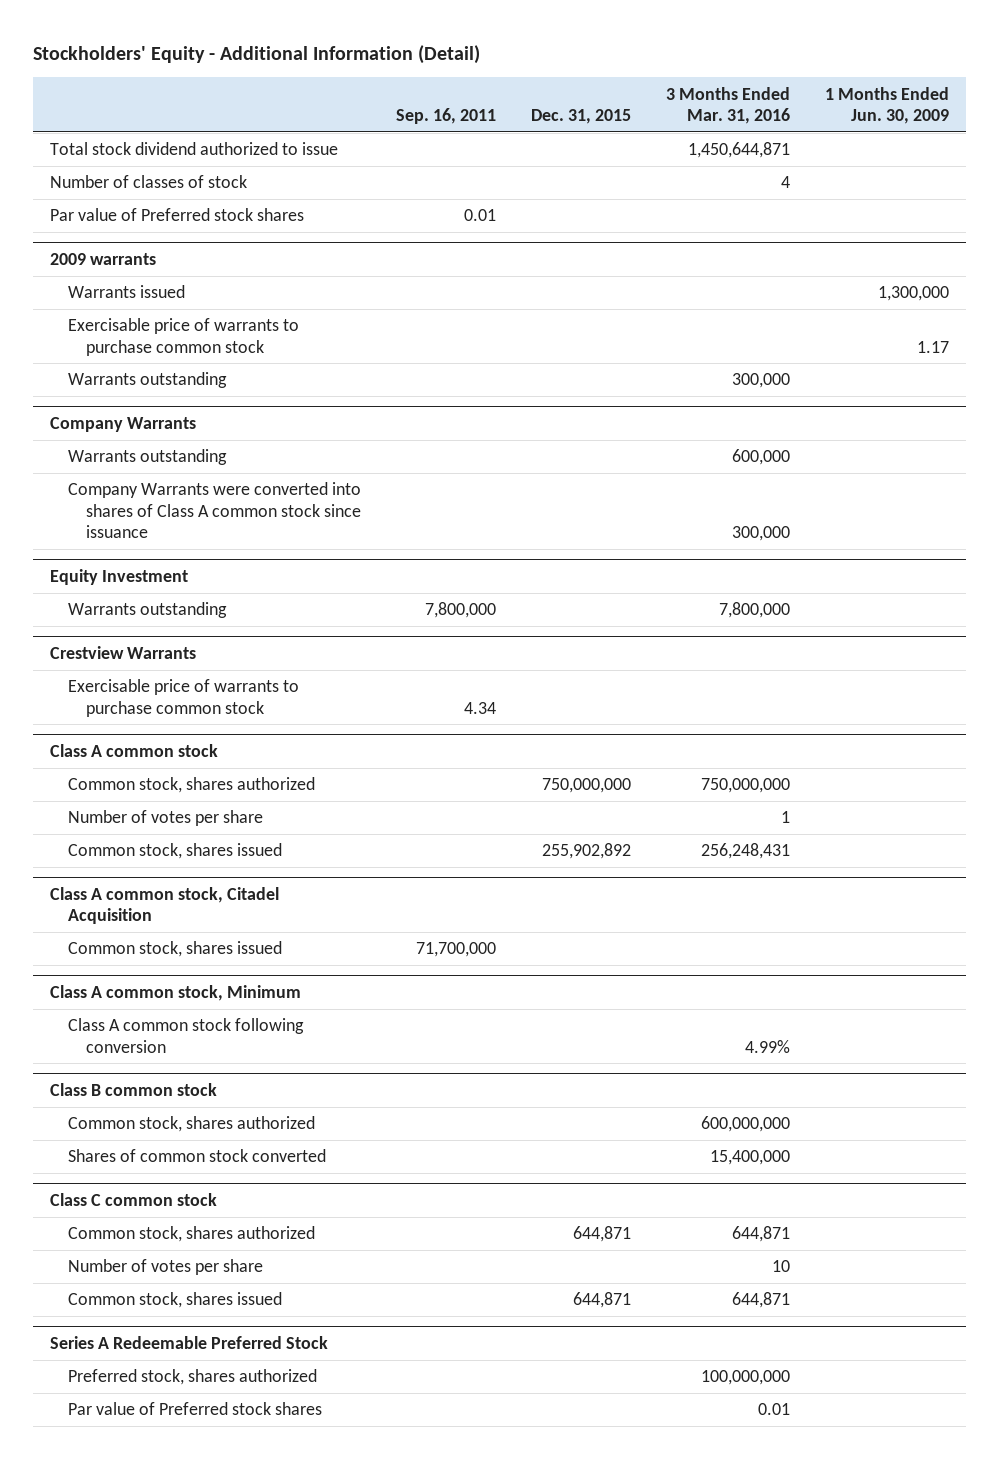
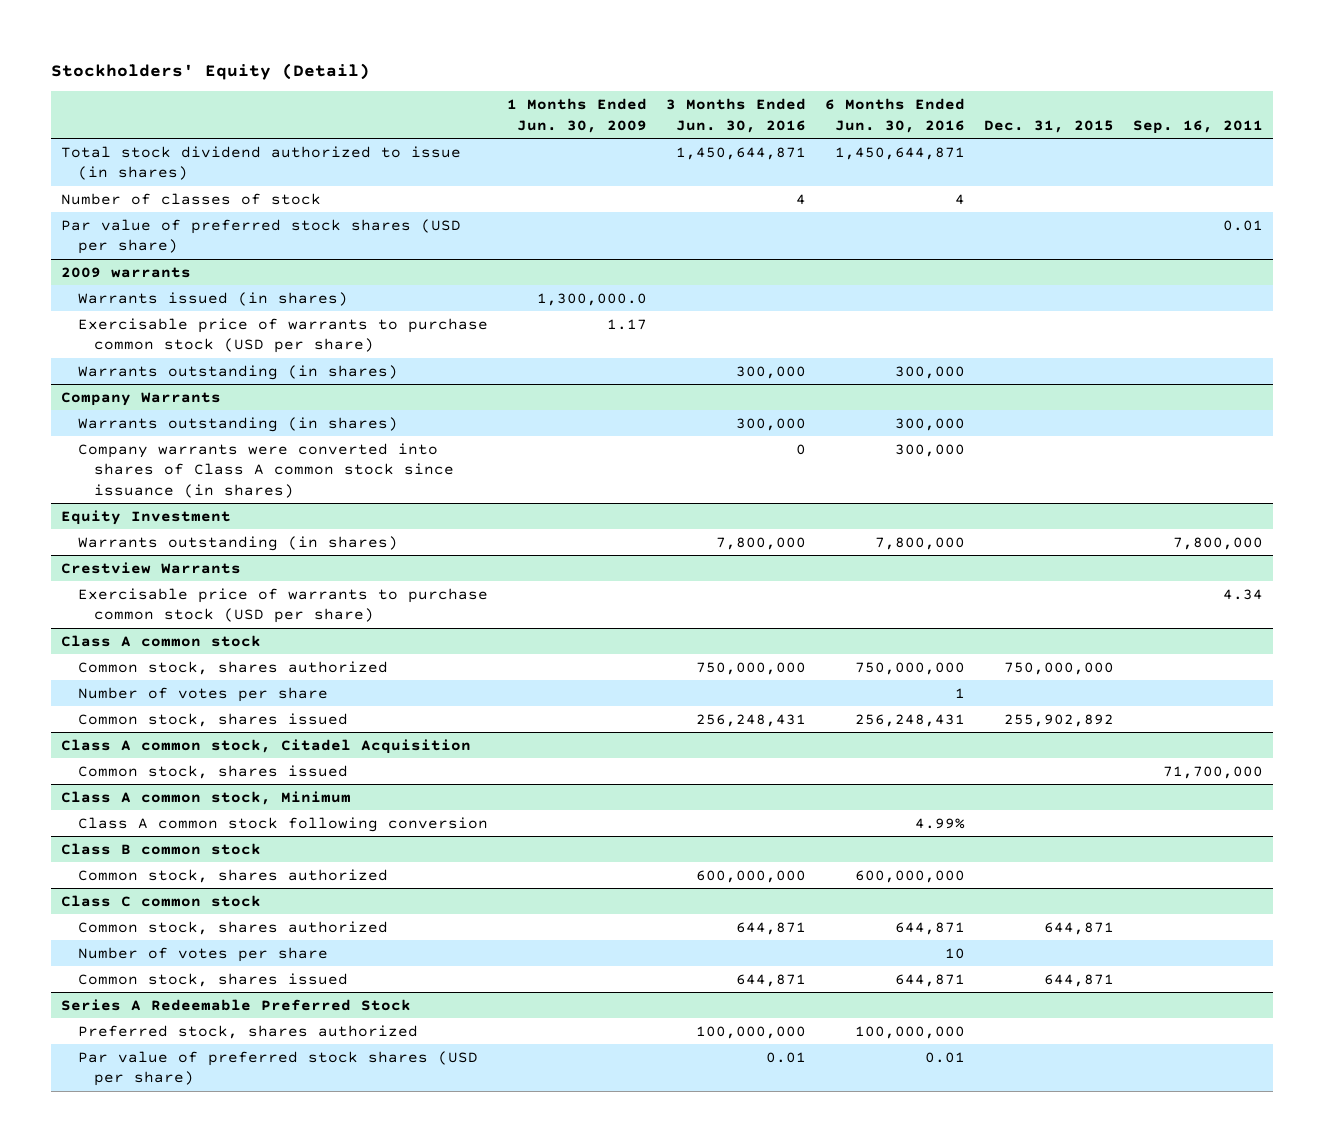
[32,44,480,64] Stockholders' Equity - Additional Information (Detail) -> [51,62,371,80] Stockholders' Equity (Detail)
[665,86,790,124] 3 Months Ended Mar. 31, 2016 -> none
none -> [665,98,806,133] 3 Months Ended Jun. 30, 2016
none -> [825,98,966,133] 6 Months Ended Jun. 30, 2016
[50,142,339,156] Total stock dividend authorized to issue -> [60,145,461,181] Total stock dividend authorized to issue (in shares)
[50,208,305,222] Par value of Preferred stock shares -> [60,218,461,255] Par value of preferred stock shares (USD per share)
[68,285,186,299] Warrants issued -> [77,291,348,306] Warrants issued (in shares)
[877,286,949,302] 1,300,000 -> [536,292,647,306] 1,300,000.0
[68,318,300,356] Exercisable price of warrants to purchase common stock -> [77,317,488,354] Exercisable price of warrants to purchase common stock (USD per share)
[68,372,228,389] Warrants outstanding -> [77,364,398,380] Warrants outstanding (in shares)
[68,449,228,466] Warrants outstanding -> [77,416,398,432] Warrants outstanding (in shares)
[68,482,362,538] Company Warrants were converted into shares of Class A common stock since issuance -> [77,442,455,498] Company warrants were converted into shares of Class A common stock since issuance (in shares)
[68,602,228,619] Warrants outstanding -> [77,535,398,551] Warrants outstanding (in shares)
[68,679,300,717] Exercisable price of warrants to purchase common stock -> [77,587,488,624] Exercisable price of warrants to purchase common stock (USD per share)
[68,1149,327,1163] Shares of common stock converted -> none
[68,1402,323,1416] Par value of Preferred stock shares -> [77,1050,478,1087] Par value of preferred stock shares (USD per share)

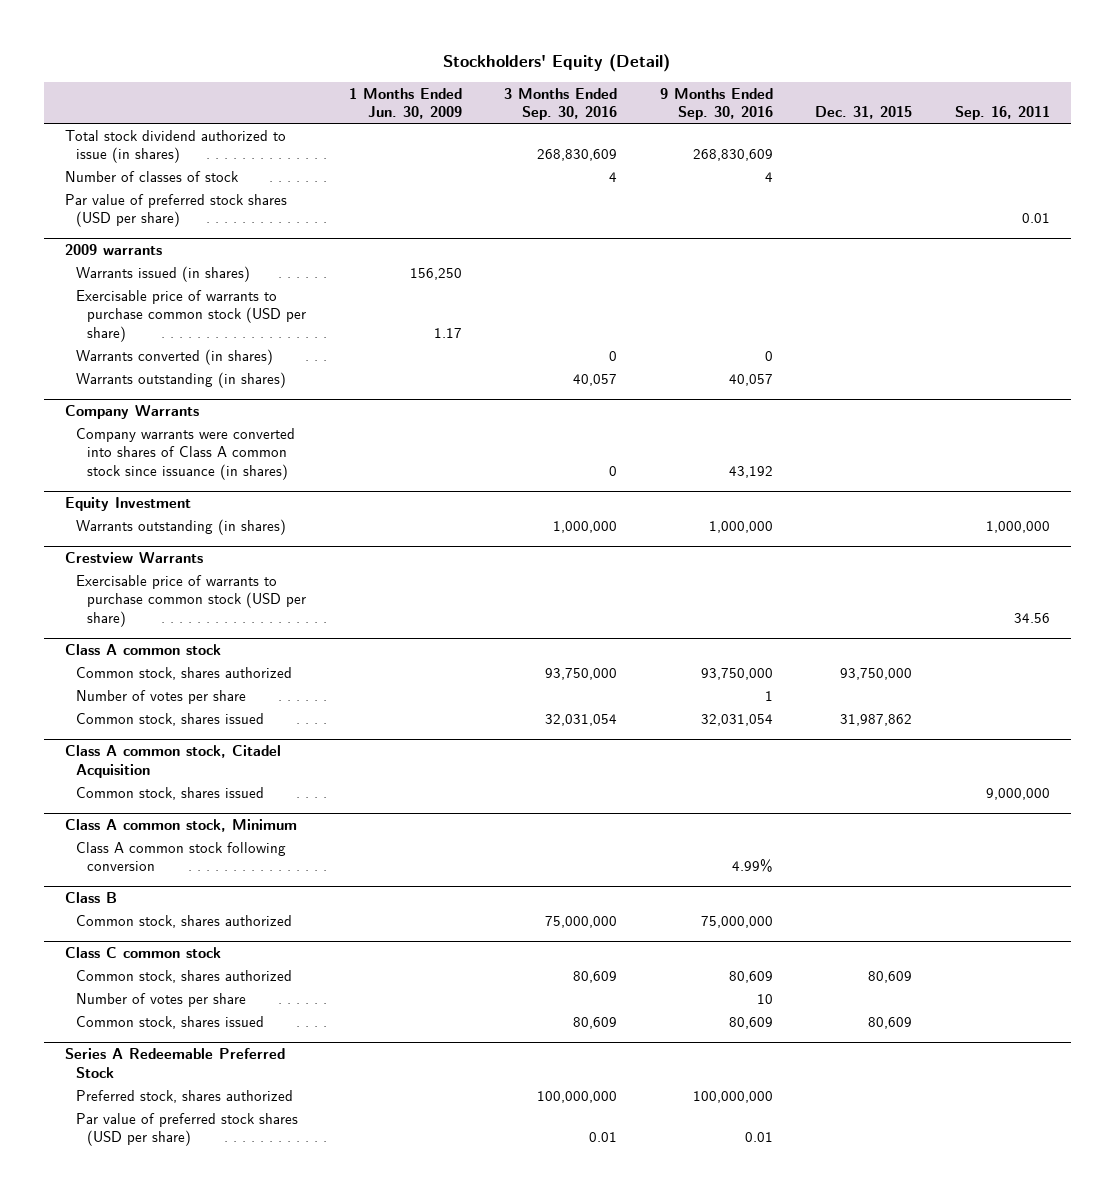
[665,98,806,133] 3 Months Ended Jun. 30, 2016 -> none
[825,98,966,133] 6 Months Ended Jun. 30, 2016 -> none
none -> [504,87,618,121] 3 Months Ended Sep. 30, 2016
none -> [659,87,773,121] 9 Months Ended Sep. 30, 2016
[536,292,647,306] 1,300,000.0 -> [409,267,462,280] 156,250
none -> [76,348,274,365] Warrants converted (in shares)
[77,416,398,432] Warrants outstanding (in shares) -> none
[1173,536,1264,550] 7,800,000 -> [985,520,1050,533] 1,000,000
[1223,588,1264,600] 4.34 -> [1013,613,1050,624] 34.56
[1004,661,1115,675] 750,000,000 -> [840,667,913,680] 93,750,000
[1004,713,1115,727] 255,902,892 -> [840,713,913,726] 31,987,862
[1163,765,1264,779] 71,700,000 -> [985,787,1050,800] 9,000,000
[60,842,261,855] Class B common stock -> [64,891,117,903] Class B
[1044,921,1115,935] 644,871 -> [868,970,913,983] 80,609
[1044,973,1115,987] 644,871 -> [868,1016,913,1029] 80,609

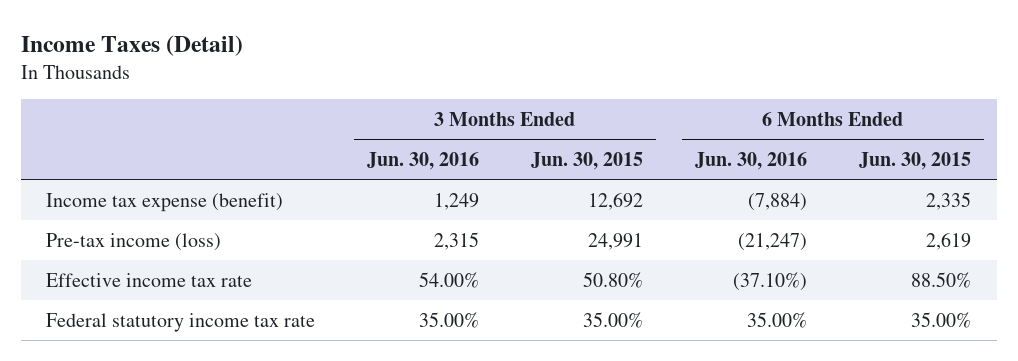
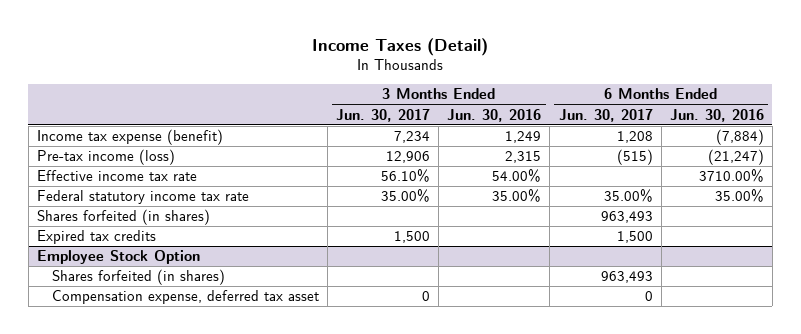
[531,152,644,171] Jun. 30, 2015 -> none
[859,152,972,171] Jun. 30, 2015 -> none
none -> [335,108,430,122] Jun. 30, 2017
none -> [558,108,653,122] Jun. 30, 2017
[733,271,808,291] (37.10%) -> [698,169,764,183] 3710.00%
none -> [36,209,210,226] Shares forfeited (in shares)
none -> [36,230,156,245] Expired tax credits
none -> [36,250,200,265] Employee Stock Option
none -> [51,269,225,286] Shares forfeited (in shares)
none -> [51,290,319,305] Compensation expense, deferred tax asset

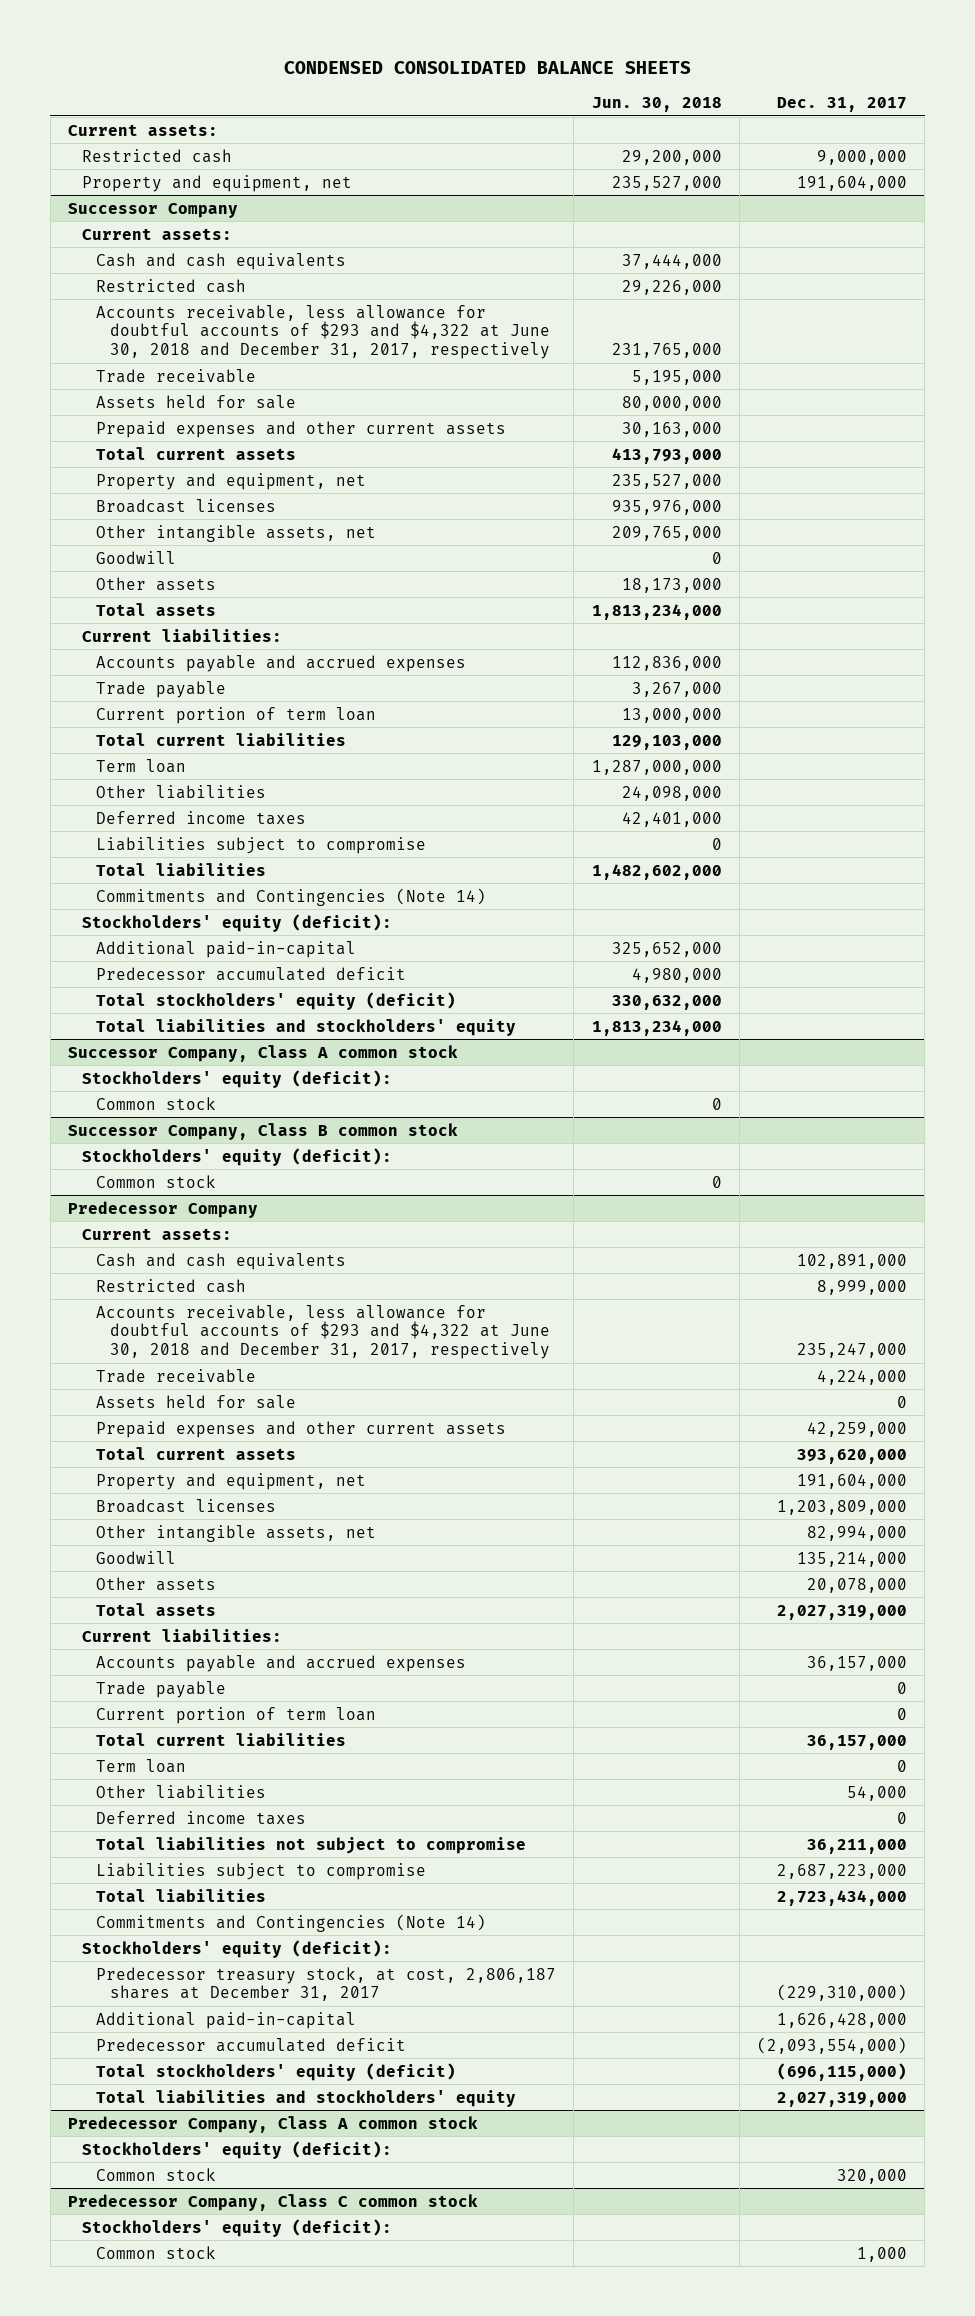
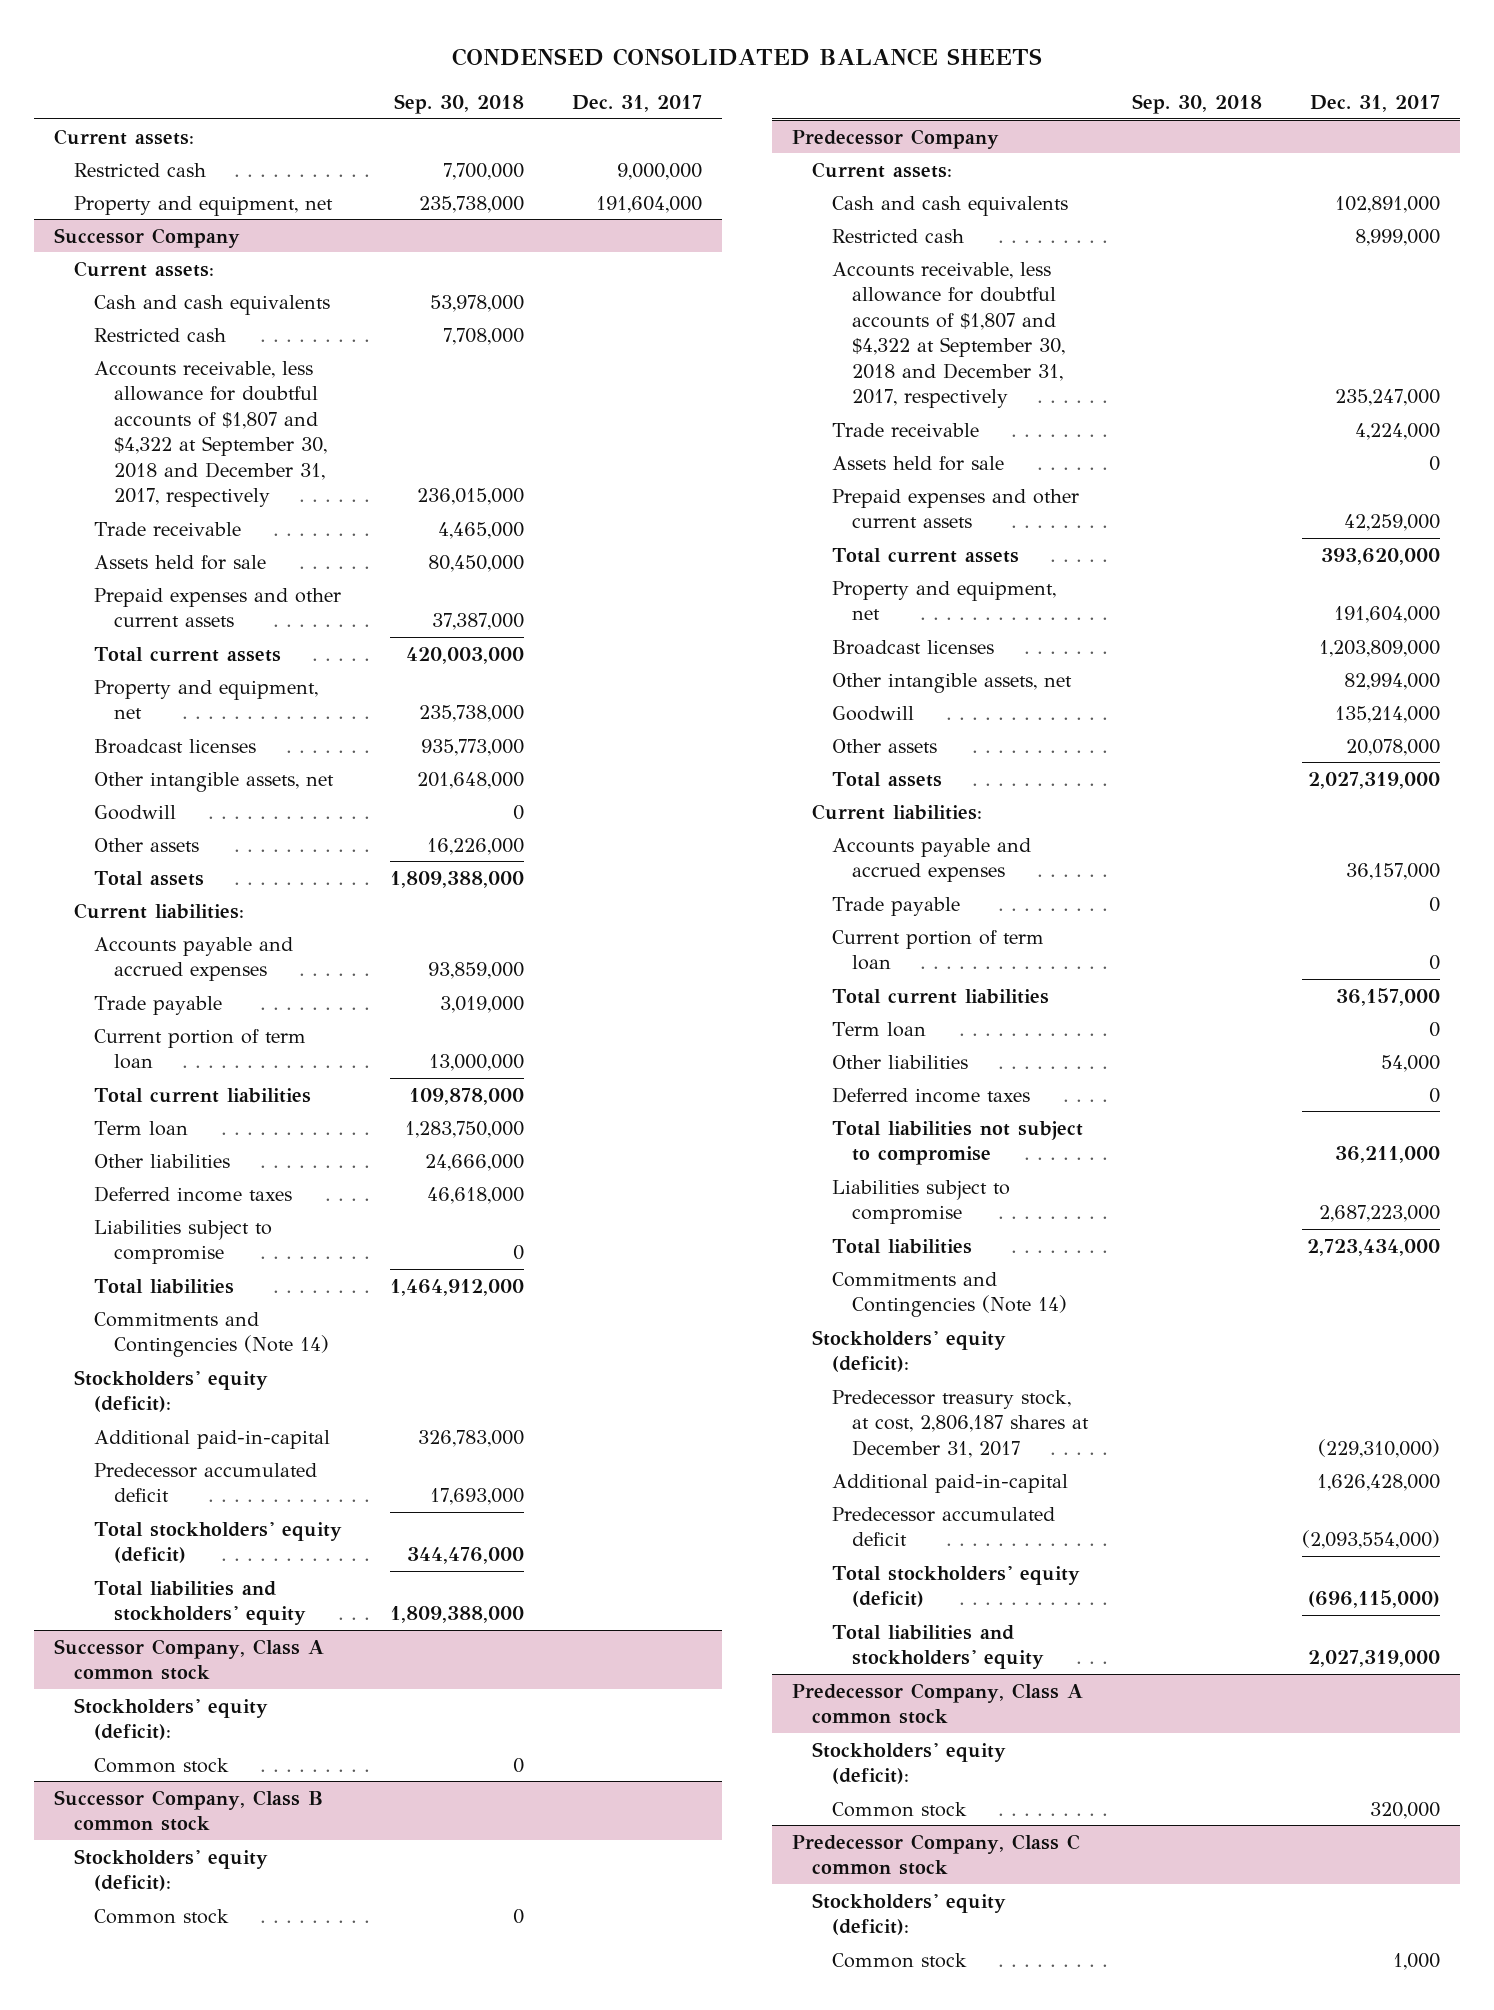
[591,96,722,112] Jun. 30, 2018 -> none
none -> [393,93,524,114] Sep. 30, 2018
[96,304,551,360] Accounts receivable, less allowance for doubtful accounts of $293 and $4,322 at June 30, 2018 and December 31, 2017, respectively -> [93,360,327,508] Accounts receivable, less allowance for doubtful accounts of $1,807 and $4,322 at September 30, 2018 and December 31, 2017, respectively
[96,1304,551,1360] Accounts receivable, less allowance for doubtful accounts of $293 and $4,322 at June 30, 2018 and December 31, 2017, respectively -> [831,261,1065,409] Accounts receivable, less allowance for doubtful accounts of $1,807 and $4,322 at September 30, 2018 and December 31, 2017, respectively

